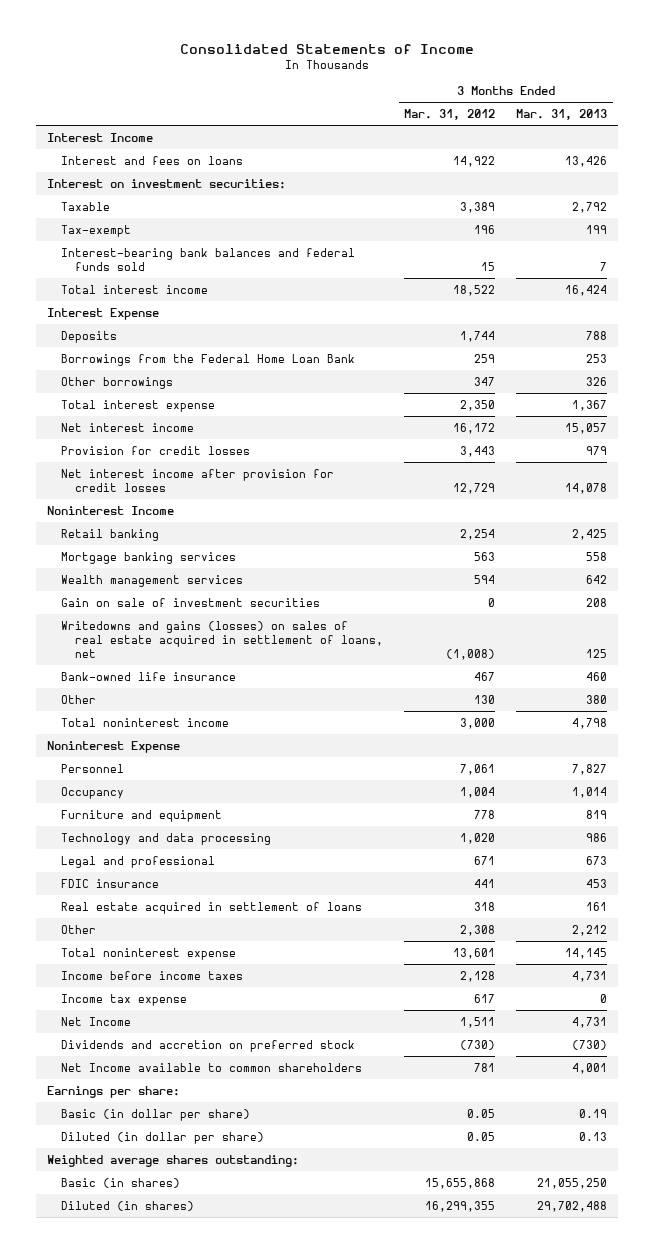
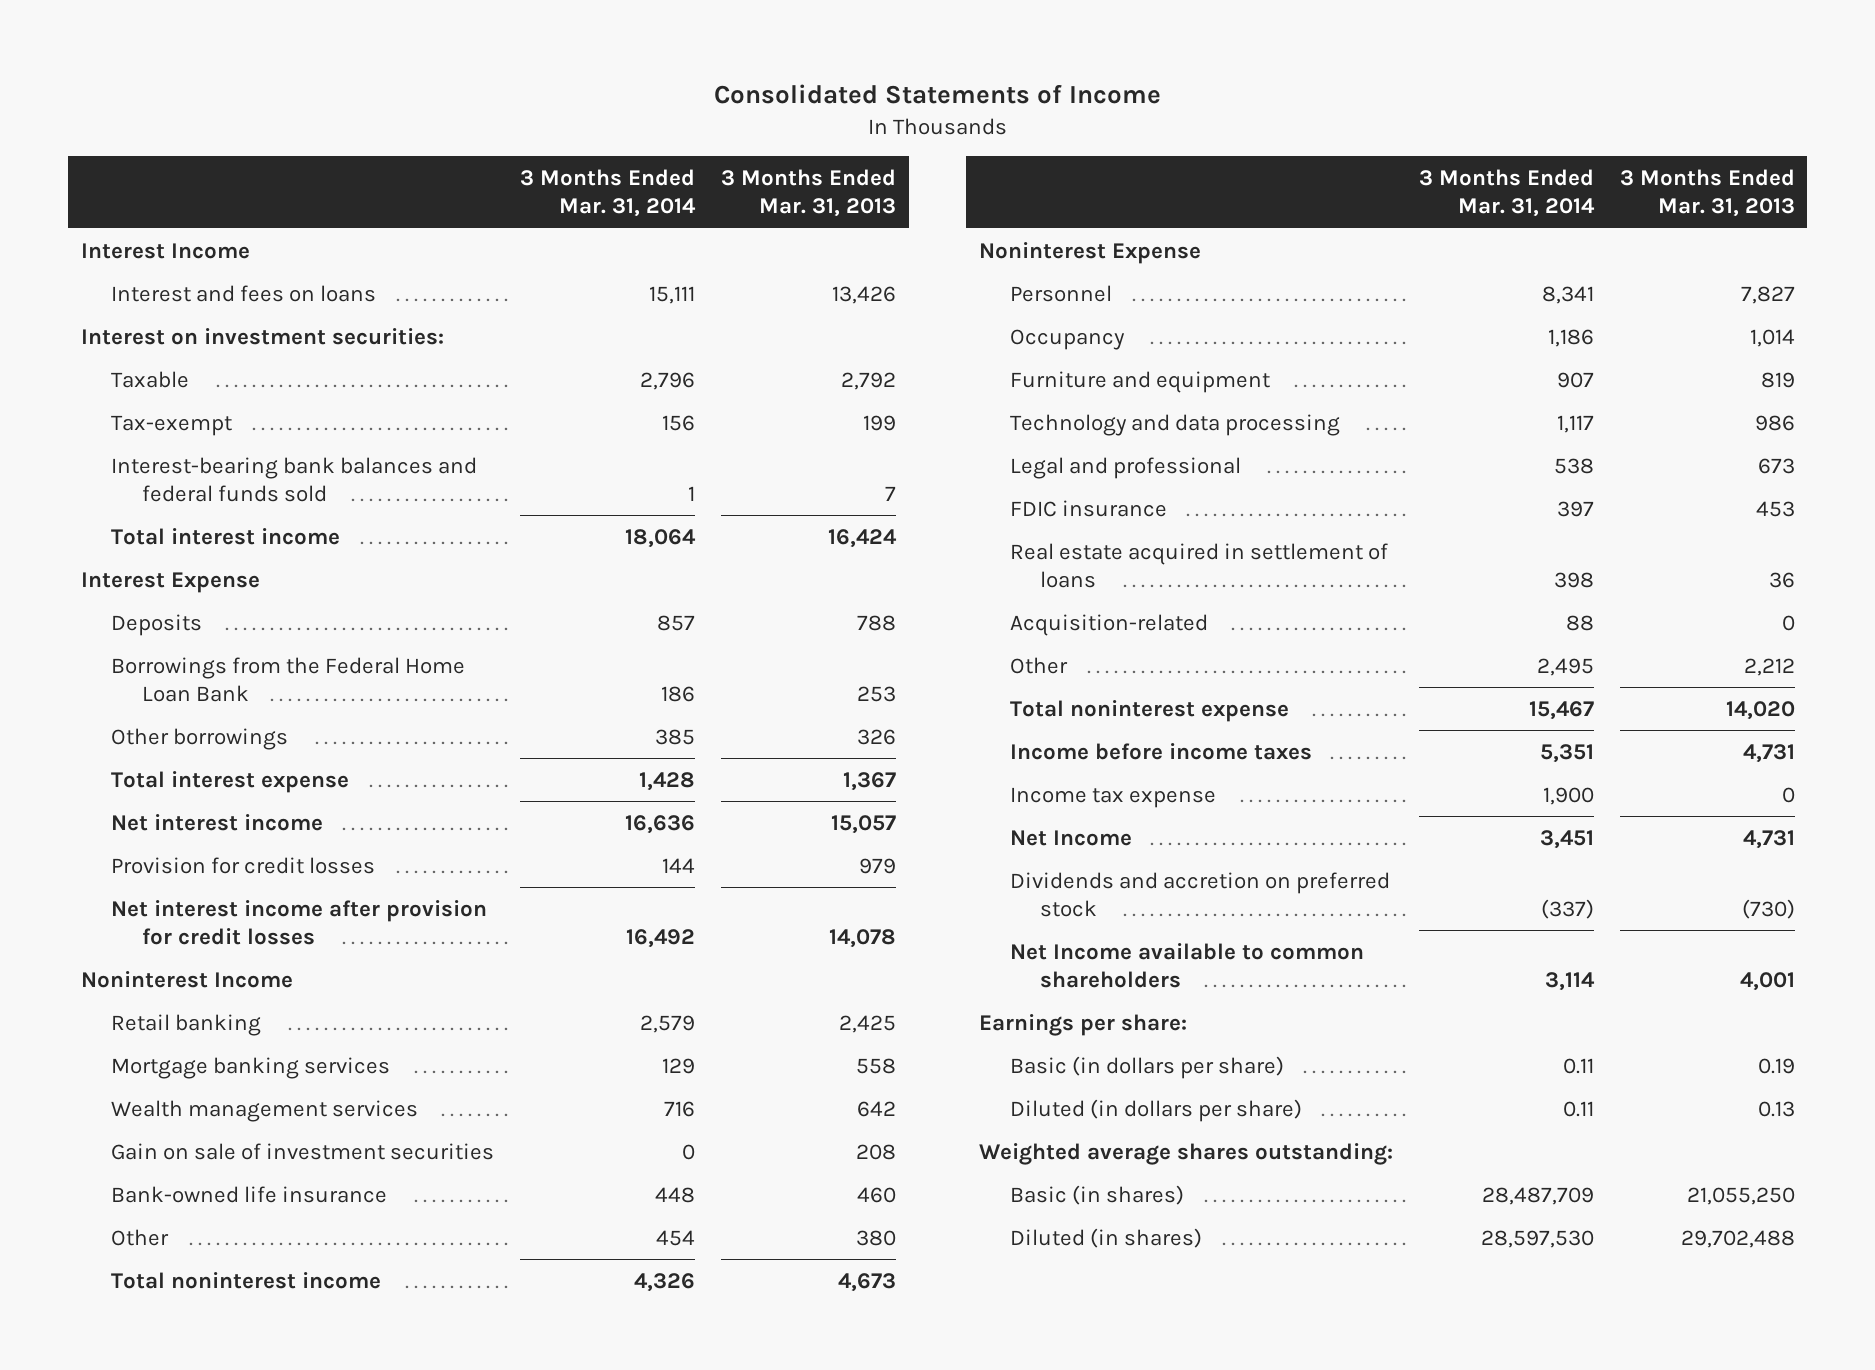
[404,109,496,121] Mar. 31, 2012 -> none
none -> [520,169,697,218] 3 Months Ended Mar. 31, 2014
[60,620,384,658] Writedowns and gains (losses) on sales of real estate acquired in settlement of loans, net -> none
[572,717,608,729] 4,798 -> [838,1272,897,1292] 4,673
[586,901,608,911] 161 -> [1768,571,1795,588] 36
none -> [1009,613,1208,636] Acquisition-related
[565,947,608,959] 14,145 -> [1725,700,1795,720] 14,020
[60,1108,250,1121] Basic (in dollar per share) -> [1009,1055,1284,1079] Basic (in dollars per share)
[60,1131,264,1144] Diluted (in dollar per share) -> [1009,1098,1302,1122] Diluted (in dollars per share)

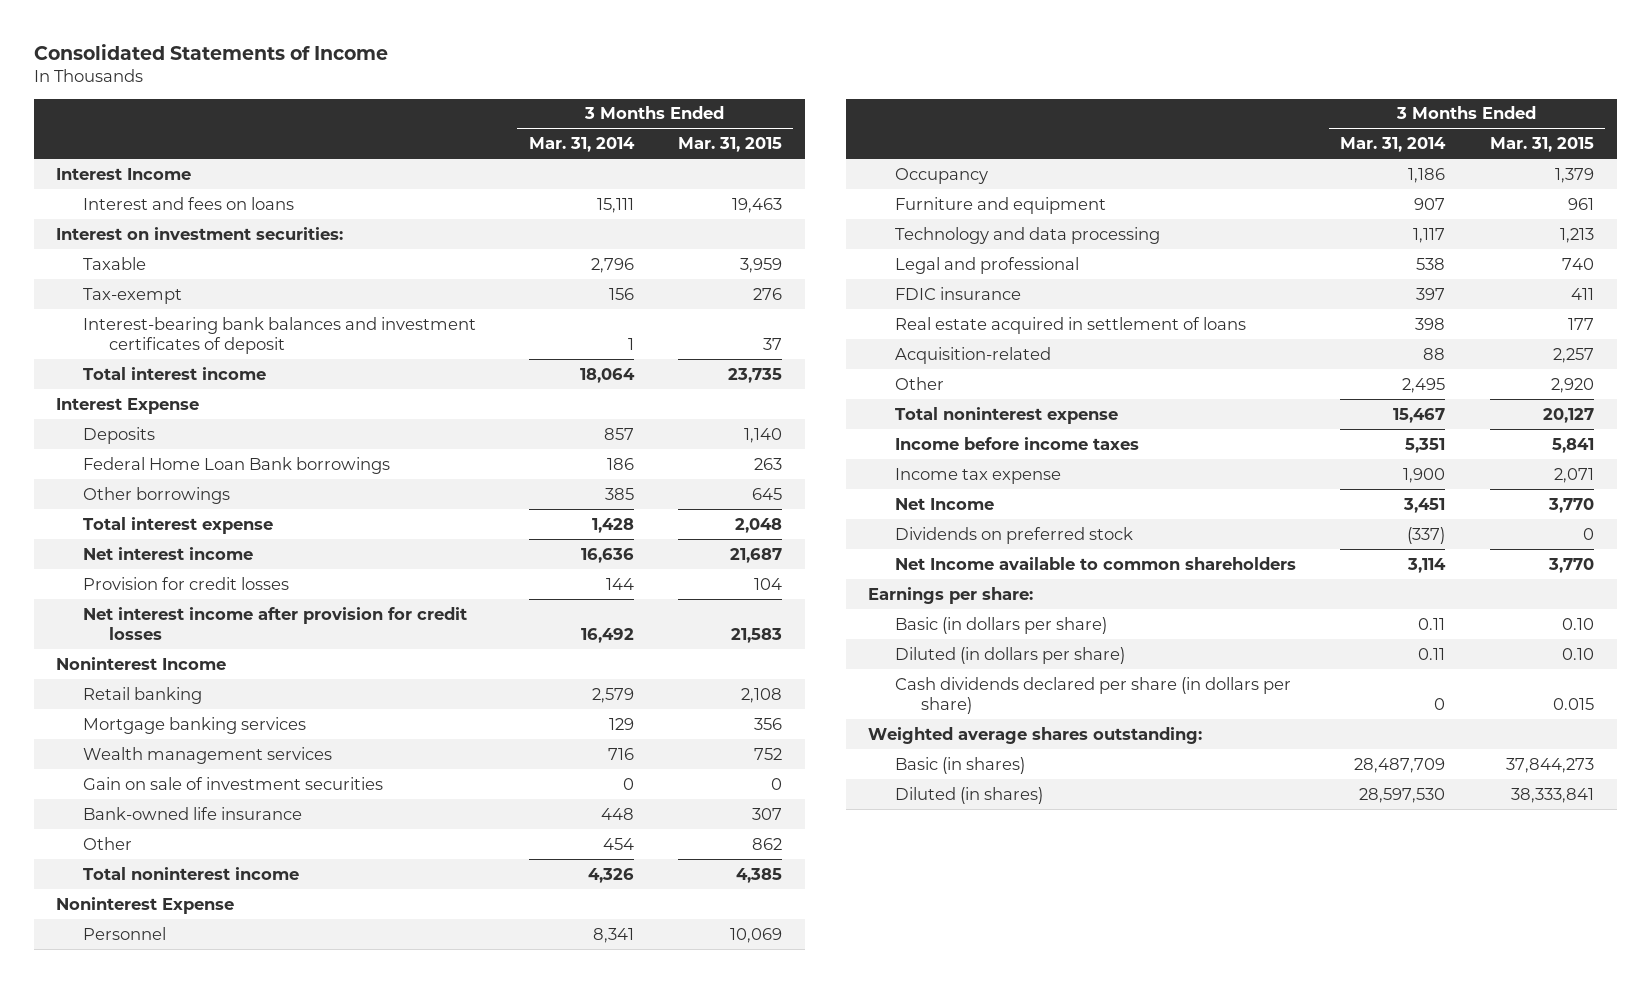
[721,169,897,218] 3 Months Ended Mar. 31, 2013 -> none
none -> [678,137,783,153] Mar. 31, 2015
[111,456,478,502] Interest-bearing bank balances and federal funds sold -> none
none -> [82,316,476,354] Interest-bearing bank balances and investment certificates of deposit
[111,656,466,702] Borrowings from the Federal Home Loan Bank -> [82,456,390,474] Federal Home Loan Bank borrowings
[1009,871,1390,917] Dividends and accretion on preferred stock -> [894,526,1133,544] Dividends on preferred stock
none -> [894,676,1291,714] Cash dividends declared per share (in dollars per share)

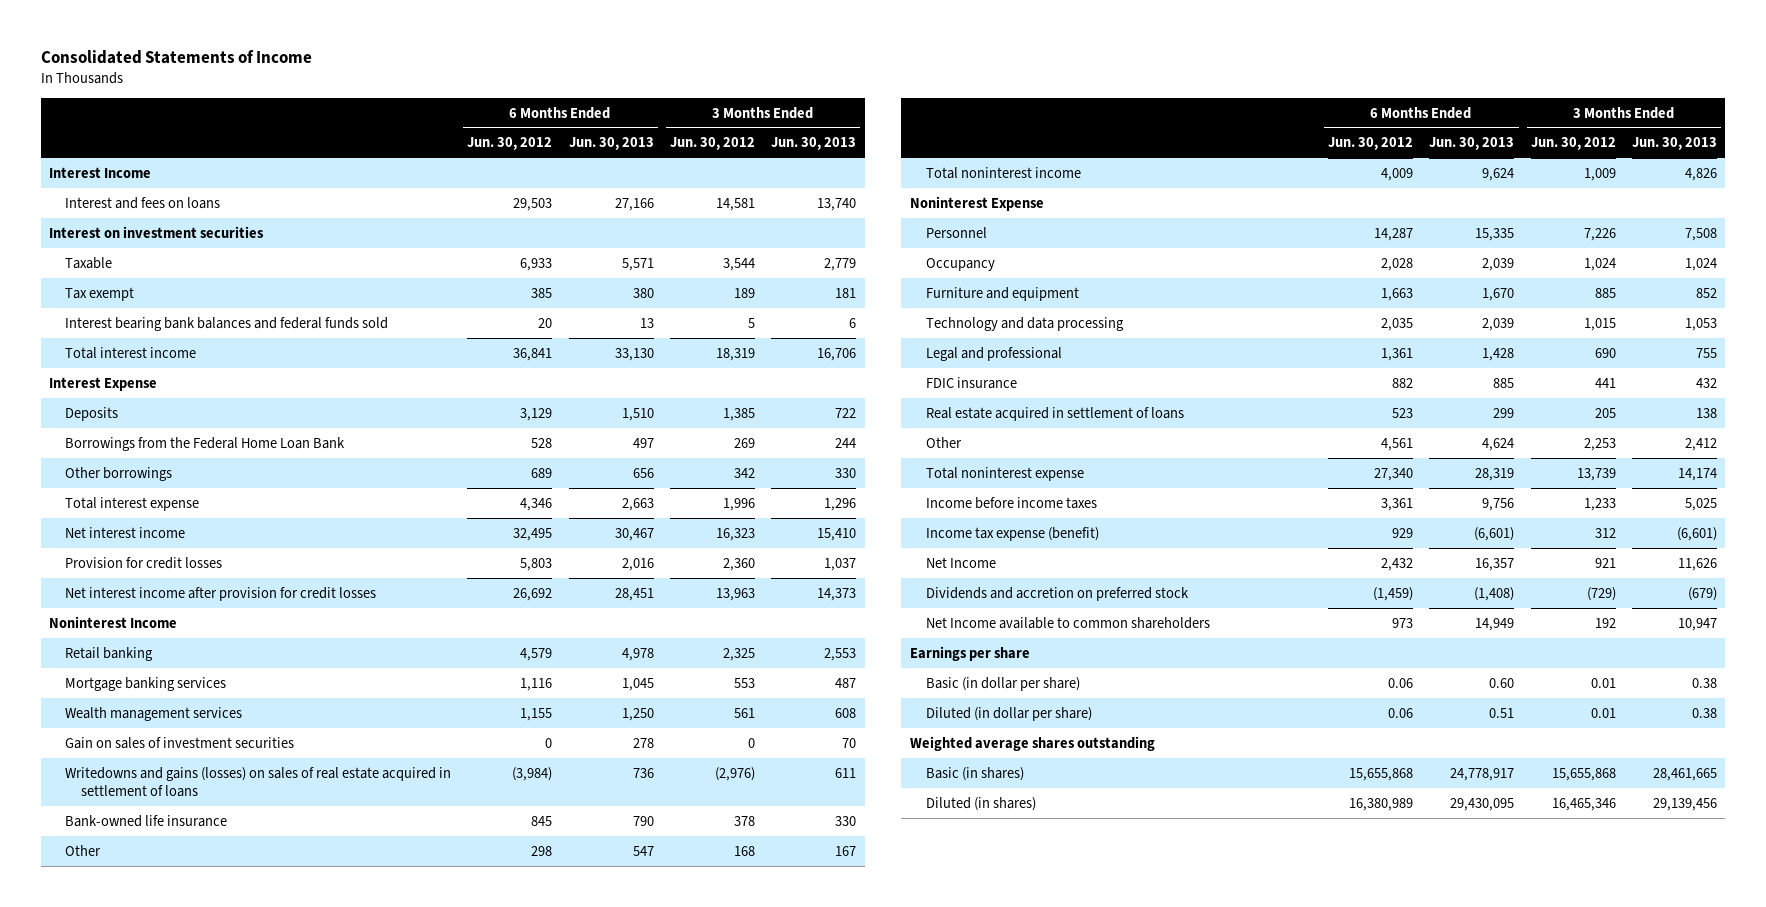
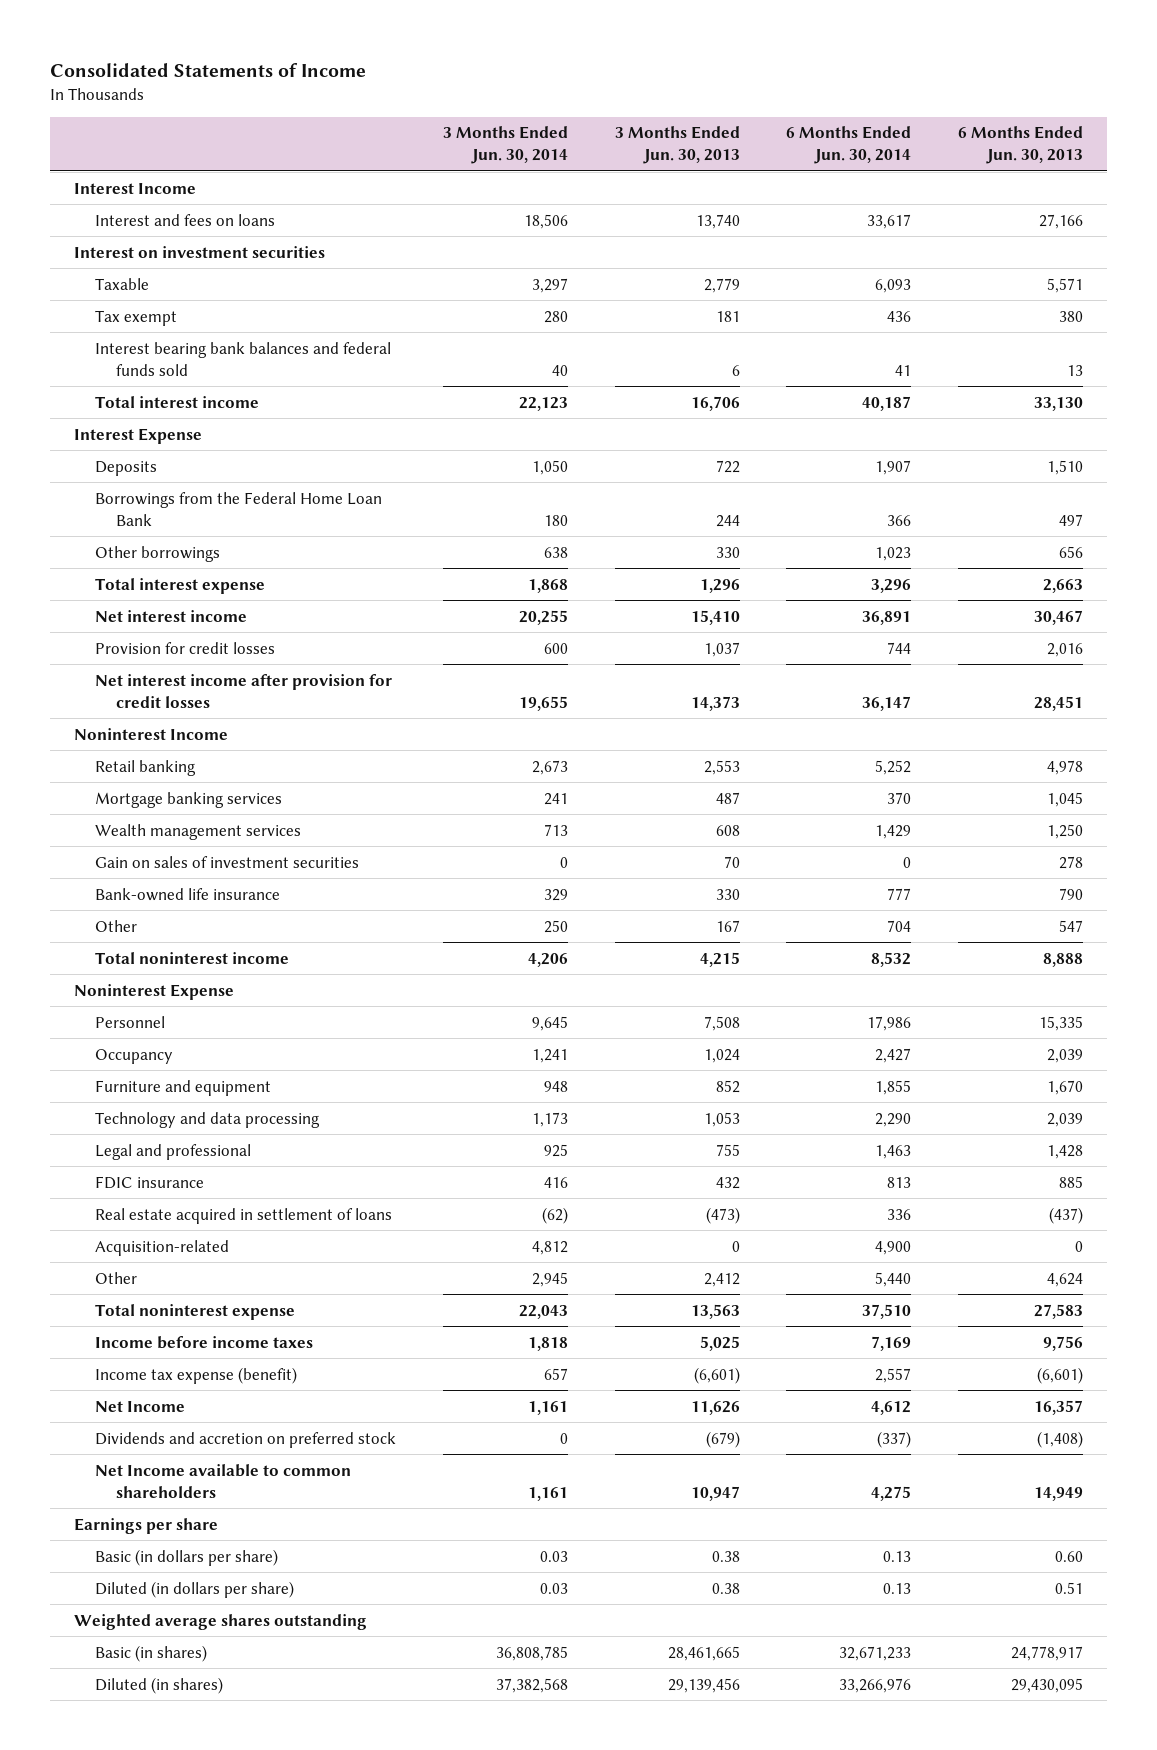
[467,137,553,151] Jun. 30, 2012 -> none
[669,137,755,151] Jun. 30, 2012 -> none
none -> [442,126,568,165] 3 Months Ended Jun. 30, 2014
none -> [786,126,912,165] 6 Months Ended Jun. 30, 2014
[64,766,451,797] Writedowns and gains (losses) on sales of real estate acquired in settlement of loans -> none
[1482,167,1515,181] 9,624 -> [1043,952,1084,967] 8,888
[1685,167,1718,181] 4,826 -> [699,951,740,967] 4,215
[1493,407,1515,418] 299 -> [1049,1206,1084,1224] (437)
[1696,407,1718,418] 138 -> [705,1206,740,1224] (473)
none -> [95,1239,230,1256] Acquisition-related
[1475,467,1515,481] 28,319 -> [1034,1303,1084,1319] 27,583
[1678,467,1718,481] 14,174 -> [690,1303,740,1319] 13,563
[925,676,1080,691] Basic (in dollar per share) -> [95,1548,279,1566] Basic (in dollars per share)
[925,706,1092,721] Diluted (in dollar per share) -> [95,1580,295,1598] Diluted (in dollars per share)

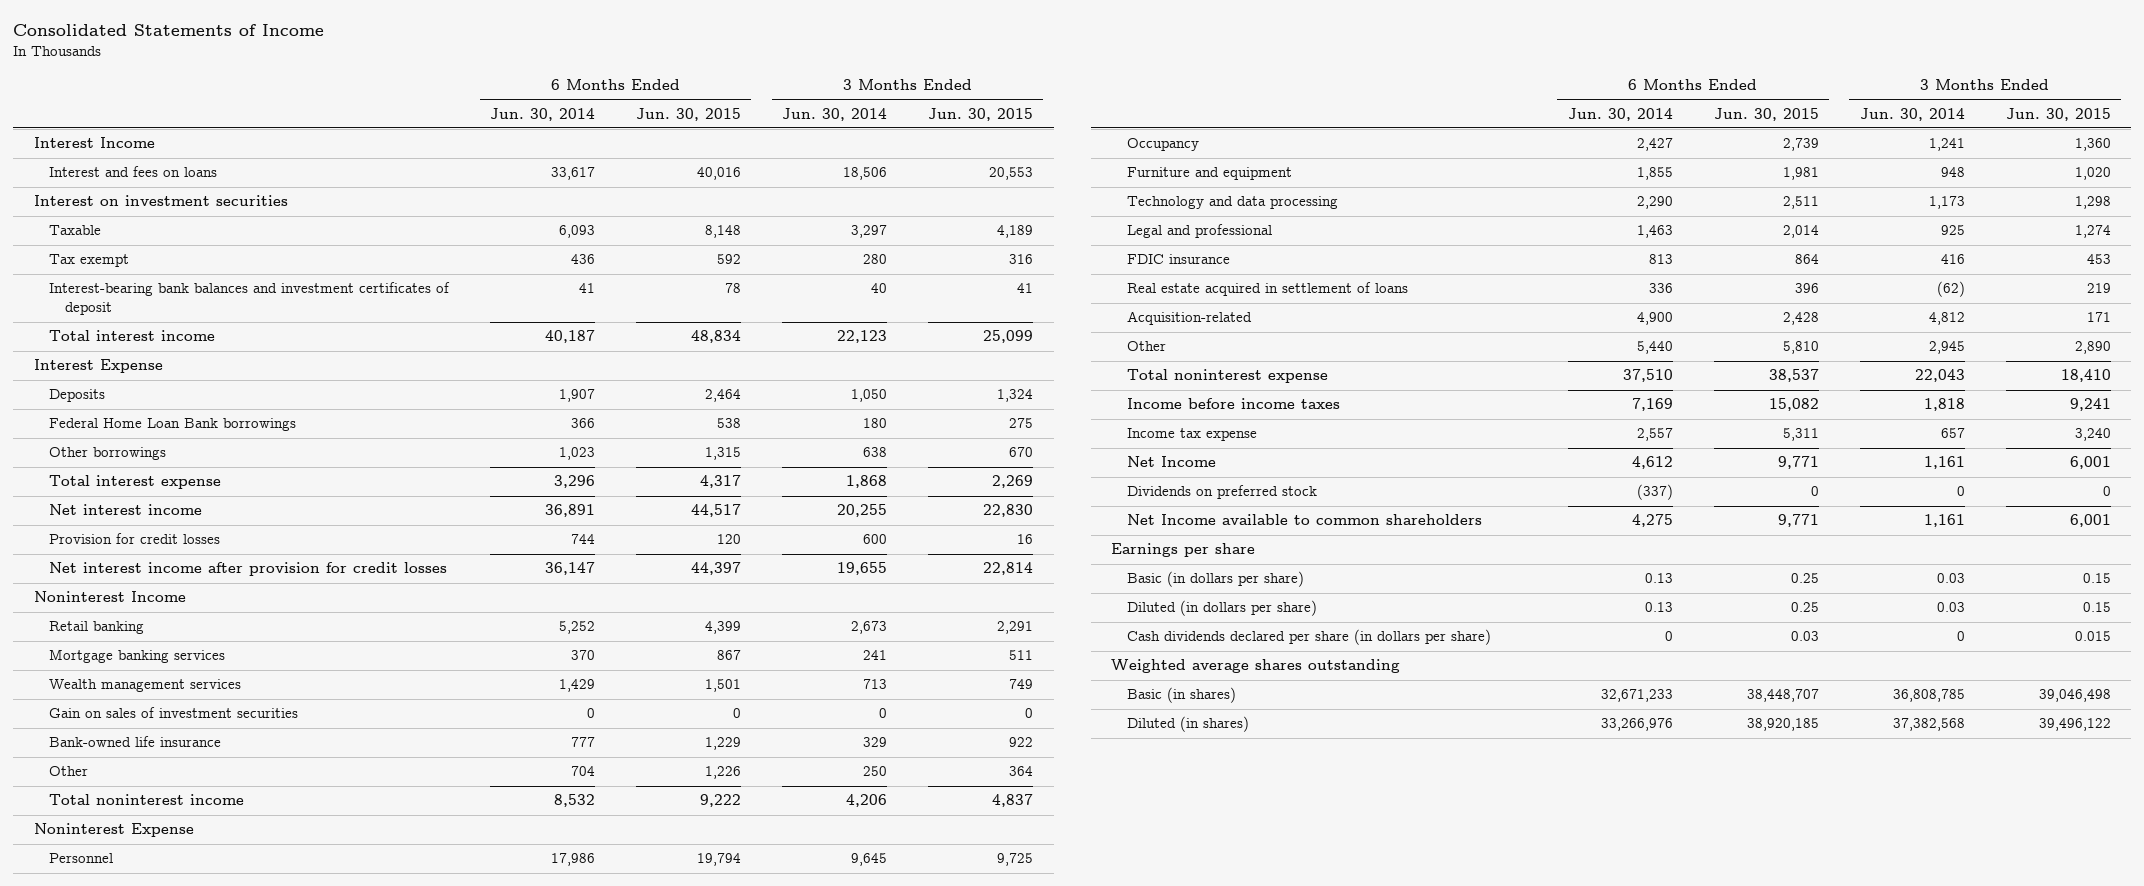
[614,126,740,165] 3 Months Ended Jun. 30, 2013 -> none
[958,126,1084,165] 6 Months Ended Jun. 30, 2013 -> none
none -> [636,107,742,121] Jun. 30, 2015
none -> [928,107,1034,121] Jun. 30, 2015
[95,341,392,376] Interest bearing bank balances and federal funds sold -> [49,282,451,316] Interest-bearing bank balances and investment certificates of deposit
[95,491,383,526] Borrowings from the Federal Home Loan Bank -> [49,418,297,432] Federal Home Loan Bank borrowings
[95,1366,298,1384] Income tax expense (benefit) -> [1126,428,1257,442] Income tax expense
[95,1431,397,1448] Dividends and accretion on preferred stock -> [1126,485,1317,500] Dividends on preferred stock
none -> [1126,629,1491,646] Cash dividends declared per share (in dollars per share)

